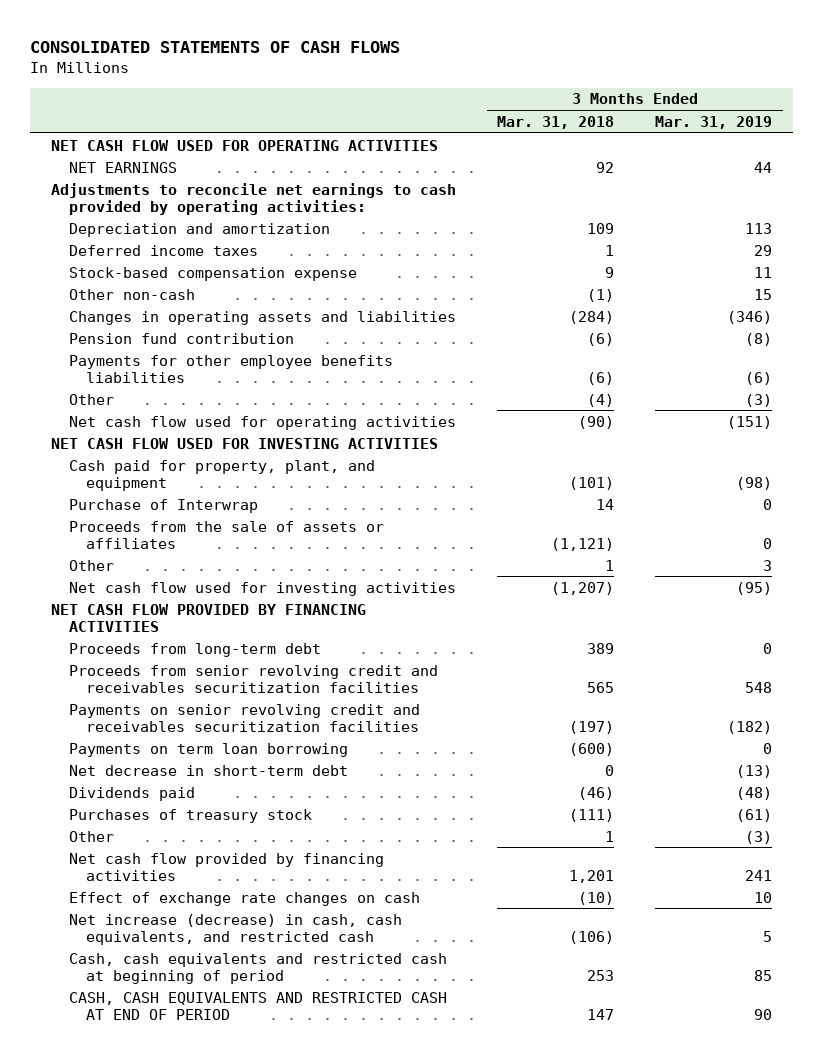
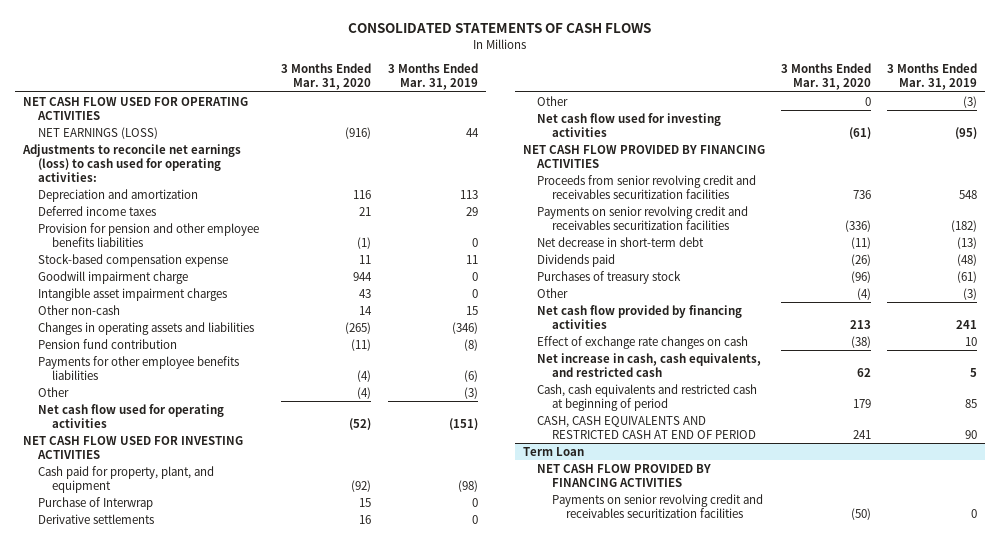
[497,115,615,129] Mar. 31, 2018 -> none
none -> [281,63,372,91] 3 Months Ended Mar. 31, 2020
[68,161,177,173] NET EARNINGS -> [37,126,158,139] NET EARNINGS (LOSS)
[50,182,456,215] Adjustments to reconcile net earnings to cash provided by operating activities: -> [22,143,242,182] Adjustments to reconcile net earnings (loss) to cash used for operating activities:
none -> [37,222,259,247] Provision for pension and other employee benefits liabilities
none -> [37,270,188,284] Goodwill impairment charge
none -> [37,287,227,301] Intangible asset impairment charges
[68,520,384,549] Proceeds from the sale of assets or affiliates -> none
none -> [37,513,154,524] Derivative settlements
[763,559,773,571] 3 -> [963,95,978,108] (3)
[68,642,321,657] Proceeds from long-term debt -> none
[68,742,348,757] Payments on term loan borrowing -> none
[68,913,402,945] Net increase (decrease) in cash, cash equivalents, and restricted cash -> [537,352,762,377] Net increase in cash, cash equivalents, and restricted cash
none -> [522,446,584,456] Term Loan
none -> [537,463,712,487] NET CASH FLOW PROVIDED BY FINANCING ACTIVITIES
none -> [551,493,763,518] Payments on senior revolving credit and receivables securitization facilities

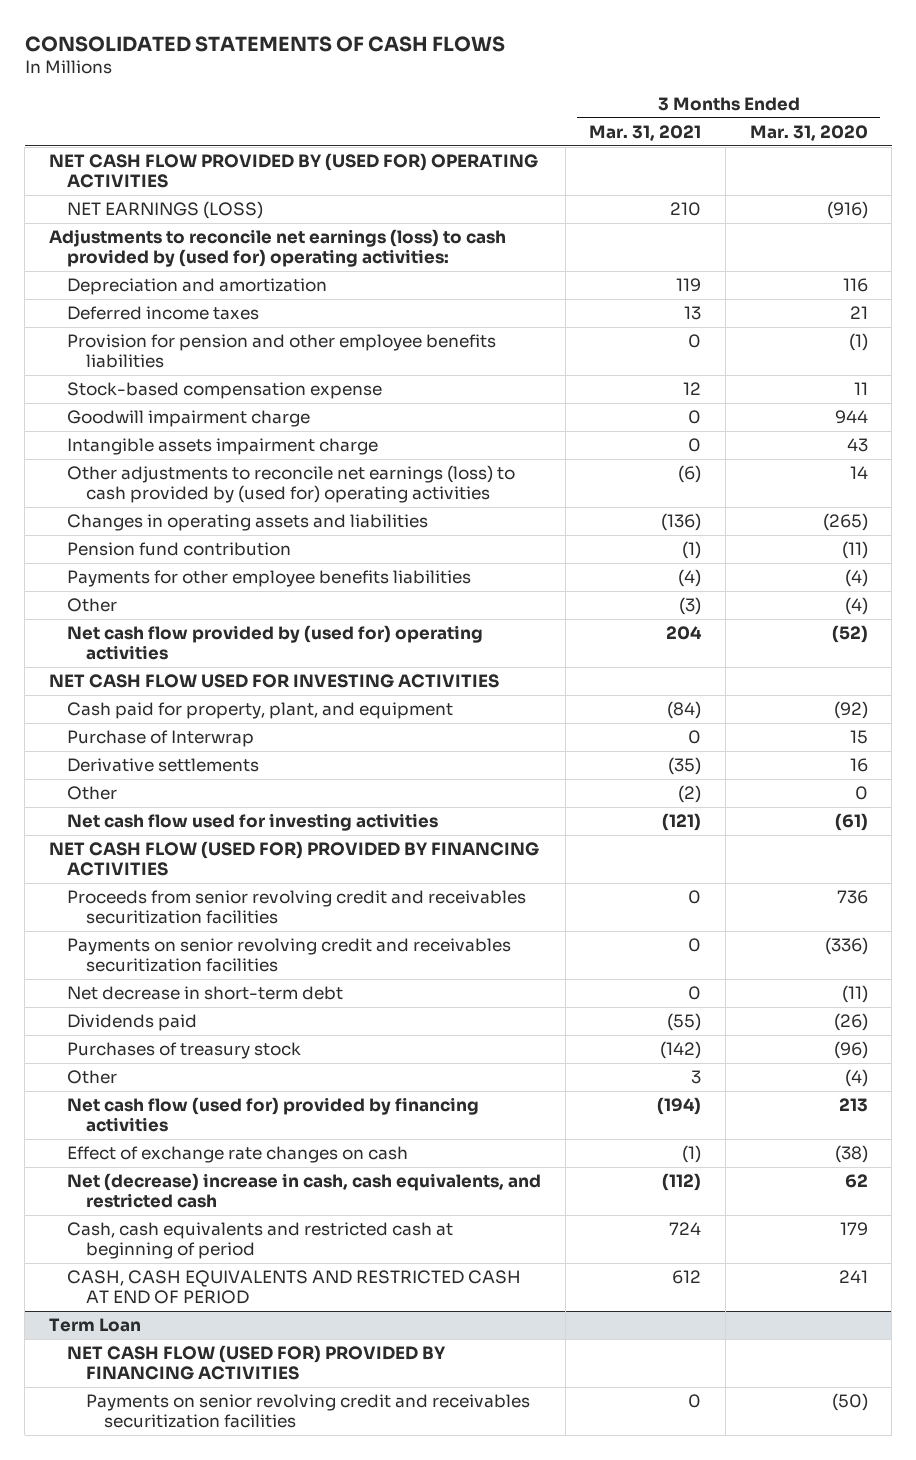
[387,63,478,91] 3 Months Ended Mar. 31, 2019 -> none
none -> [589,124,702,141] Mar. 31, 2021
[23,96,249,120] NET CASH FLOW USED FOR OPERATING ACTIVITIES -> [48,153,538,189] NET CASH FLOW PROVIDED BY (USED FOR) OPERATING ACTIVITIES
[22,143,242,182] Adjustments to reconcile net earnings (loss) to cash used for operating activities: -> [48,229,506,268] Adjustments to reconcile net earnings (loss) to cash provided by (used for) operating activities:
[37,287,227,301] Intangible asset impairment charges -> [67,438,379,456] Intangible assets impairment charge
[37,304,120,315] Other non-cash -> [67,465,516,504] Other adjustments to reconcile net earnings (loss) to cash provided by (used for) operating activities
[37,403,224,428] Net cash flow used for operating activities -> [67,625,484,661] Net cash flow provided by (used for) operating activities
[522,144,765,168] NET CASH FLOW PROVIDED BY FINANCING ACTIVITIES -> [48,841,539,877] NET CASH FLOW (USED FOR) PROVIDED BY FINANCING ACTIVITIES
[537,304,743,329] Net cash flow provided by financing activities -> [67,1097,480,1133] Net cash flow (used for) provided by financing activities
[537,352,762,377] Net increase in cash, cash equivalents, and restricted cash -> [67,1173,542,1209] Net (decrease) increase in cash, cash equivalents, and restricted cash
[537,463,712,487] NET CASH FLOW PROVIDED BY FINANCING ACTIVITIES -> [67,1345,447,1381] NET CASH FLOW (USED FOR) PROVIDED BY FINANCING ACTIVITIES

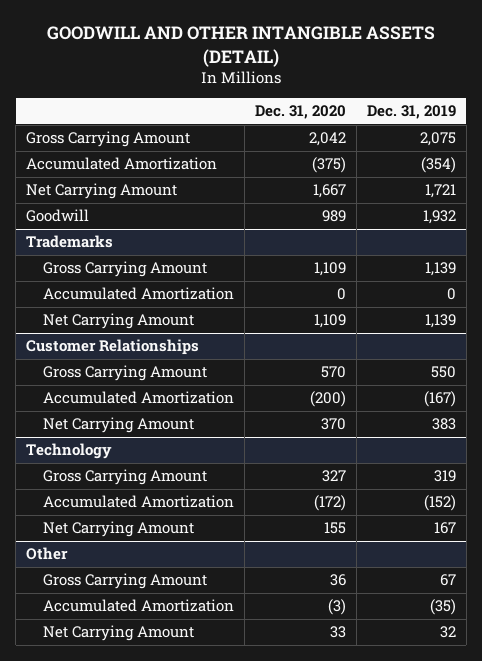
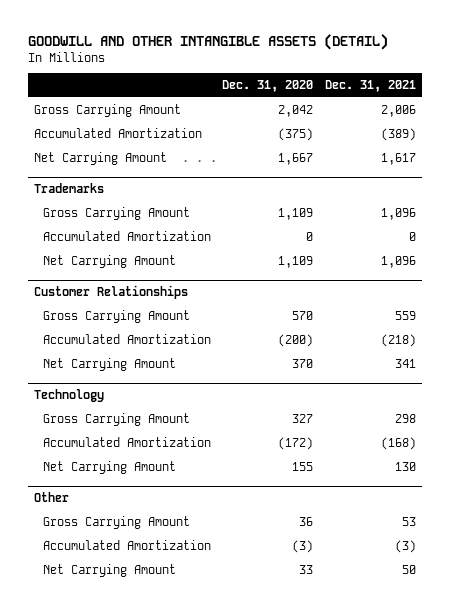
[366,105,456,120] Dec. 31, 2019 -> none
none -> [324,80,416,93] Dec. 31, 2021
[25,209,89,223] Goodwill -> none

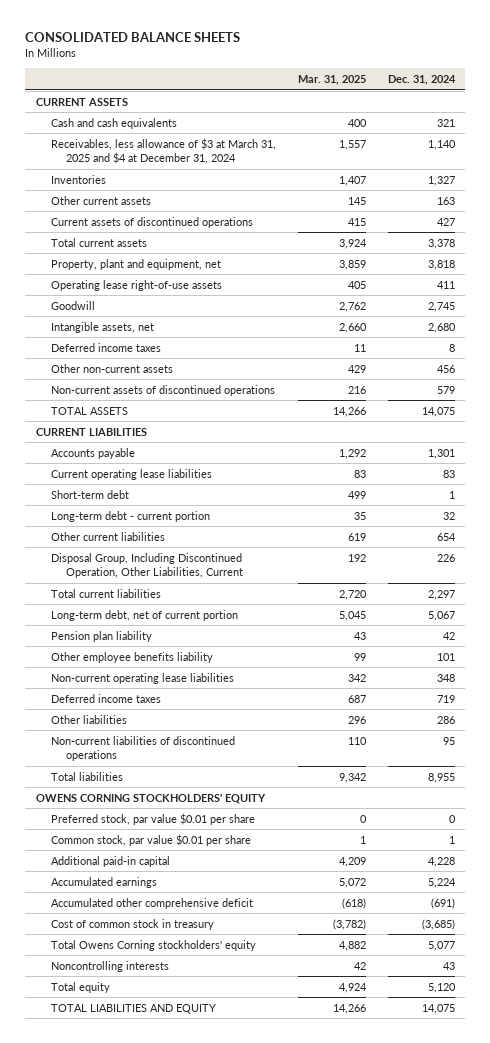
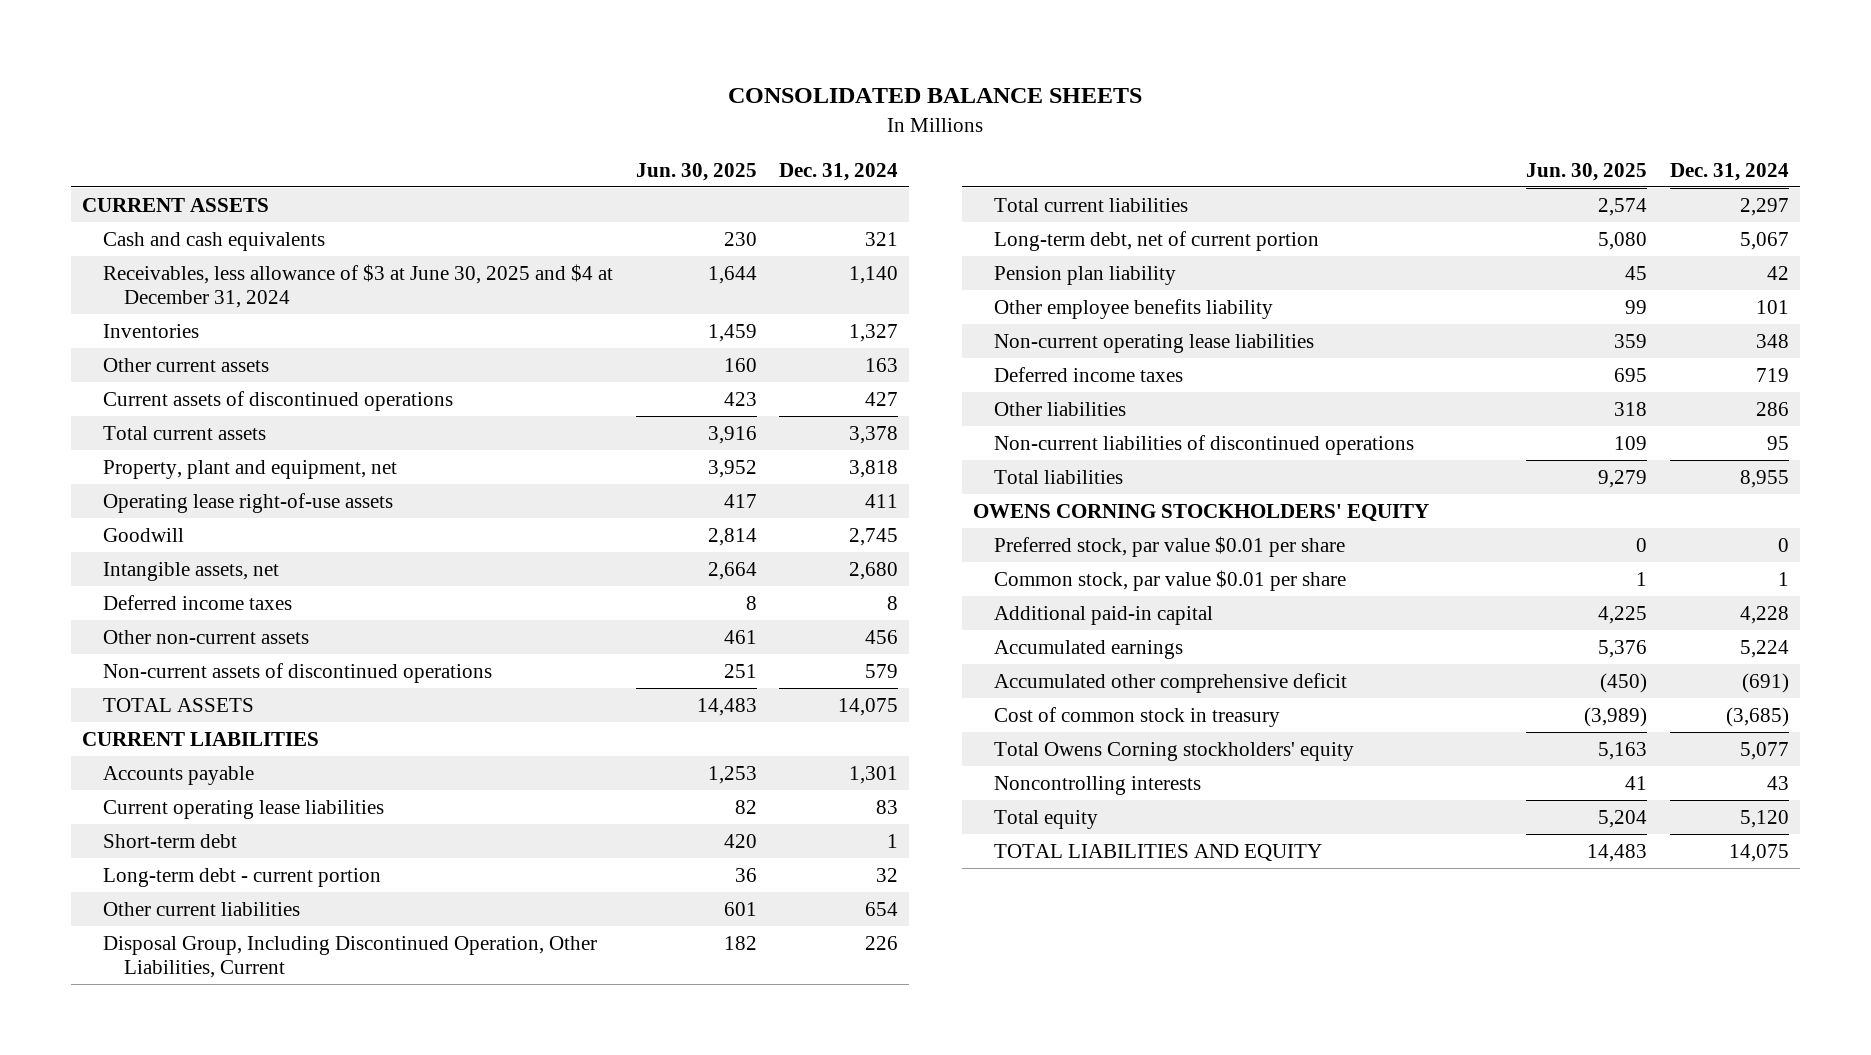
[297,75,366,86] Mar. 31, 2025 -> none
none -> [635,162,757,181] Jun. 30, 2025
[51,137,277,164] Receivables, less allowance of $3 at March 31, 2025 and $4 at December 31, 2024 -> [103,263,614,309] Receivables, less allowance of $3 at June 30, 2025 and $4 at December 31, 2024

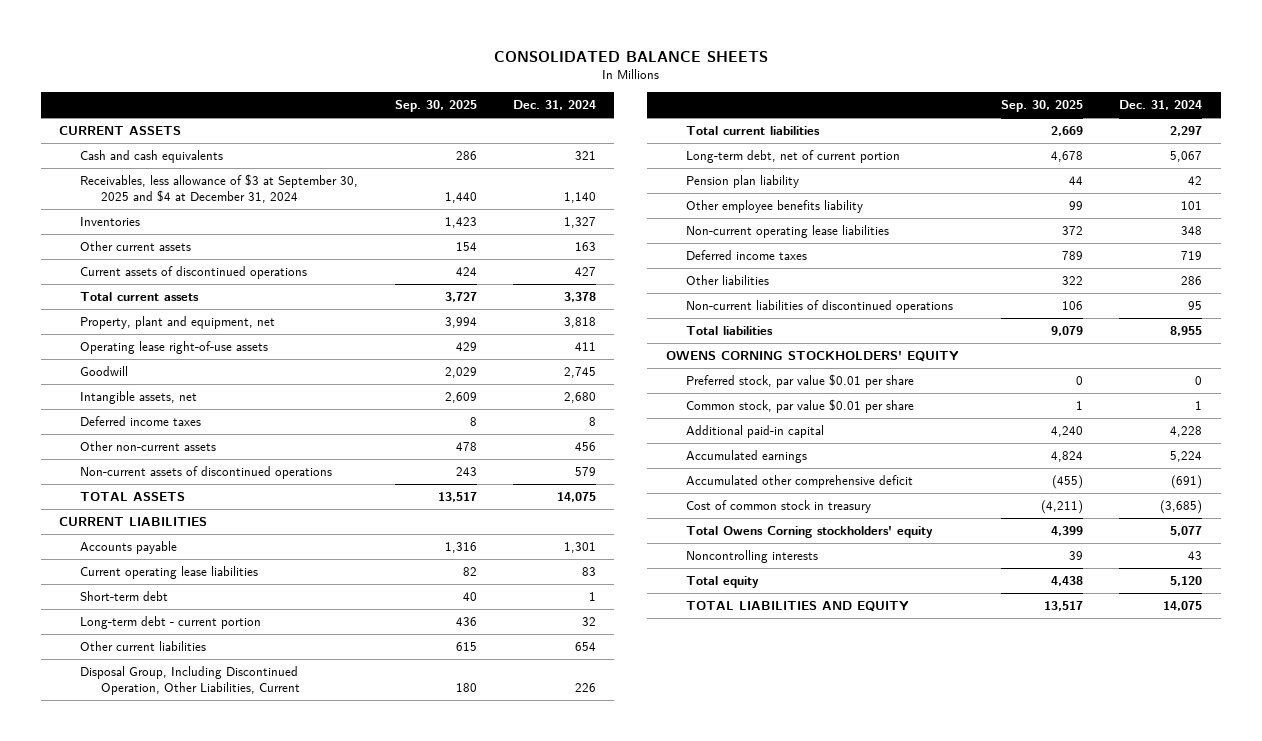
[635,162,757,181] Jun. 30, 2025 -> none
none -> [394,100,477,113] Sep. 30, 2025
[103,263,614,309] Receivables, less allowance of $3 at June 30, 2025 and $4 at December 31, 2024 -> [80,173,359,204] Receivables, less allowance of $3 at September 30, 2025 and $4 at December 31, 2024

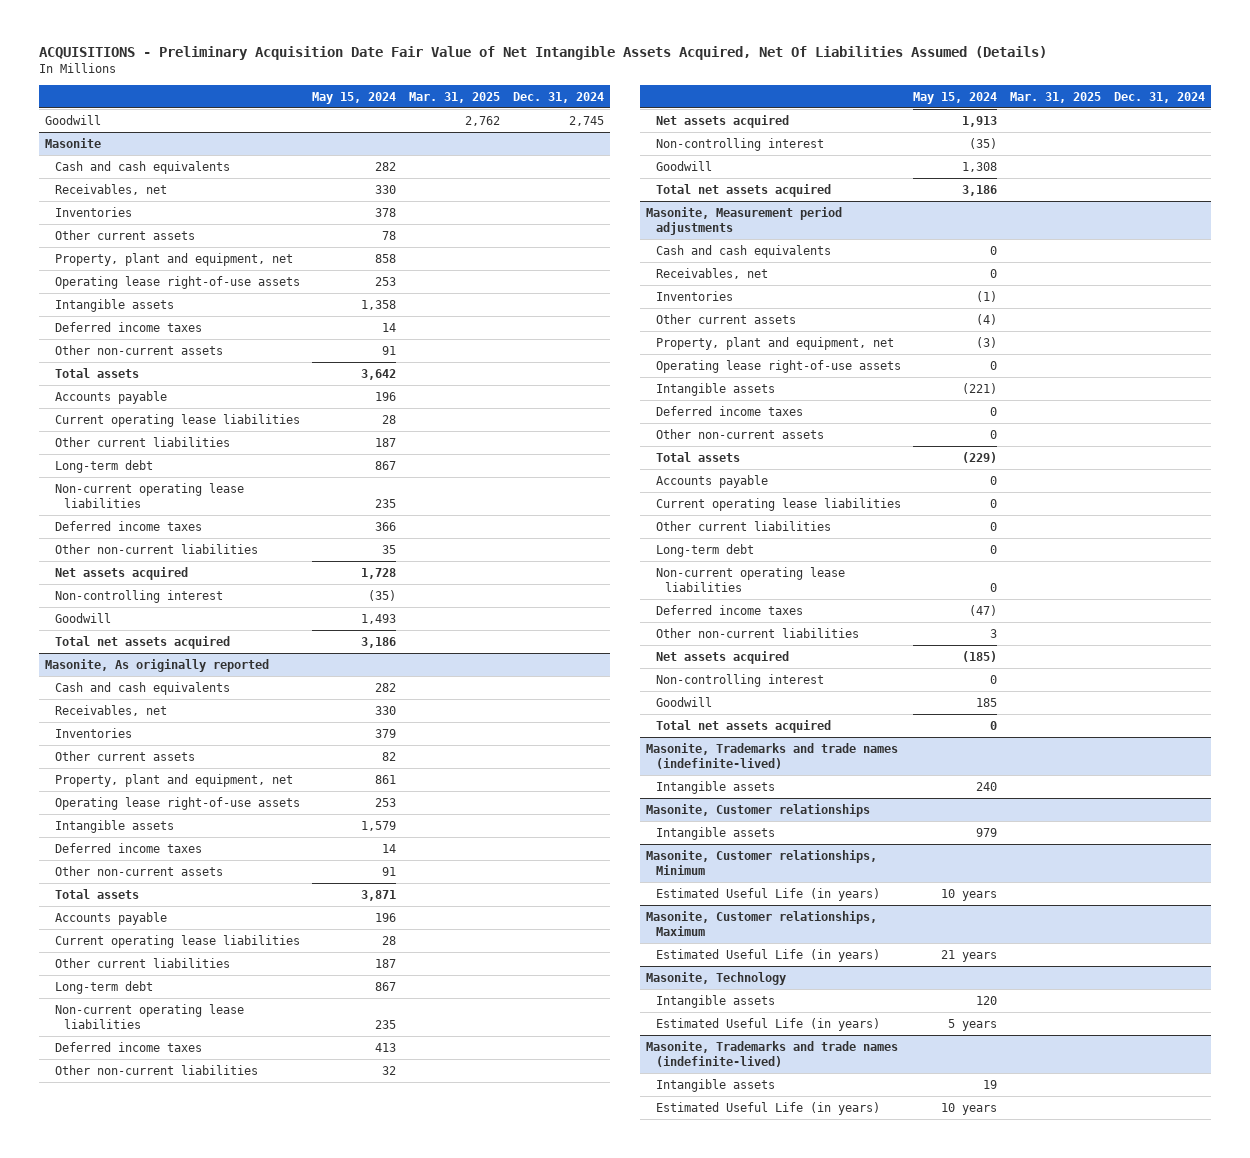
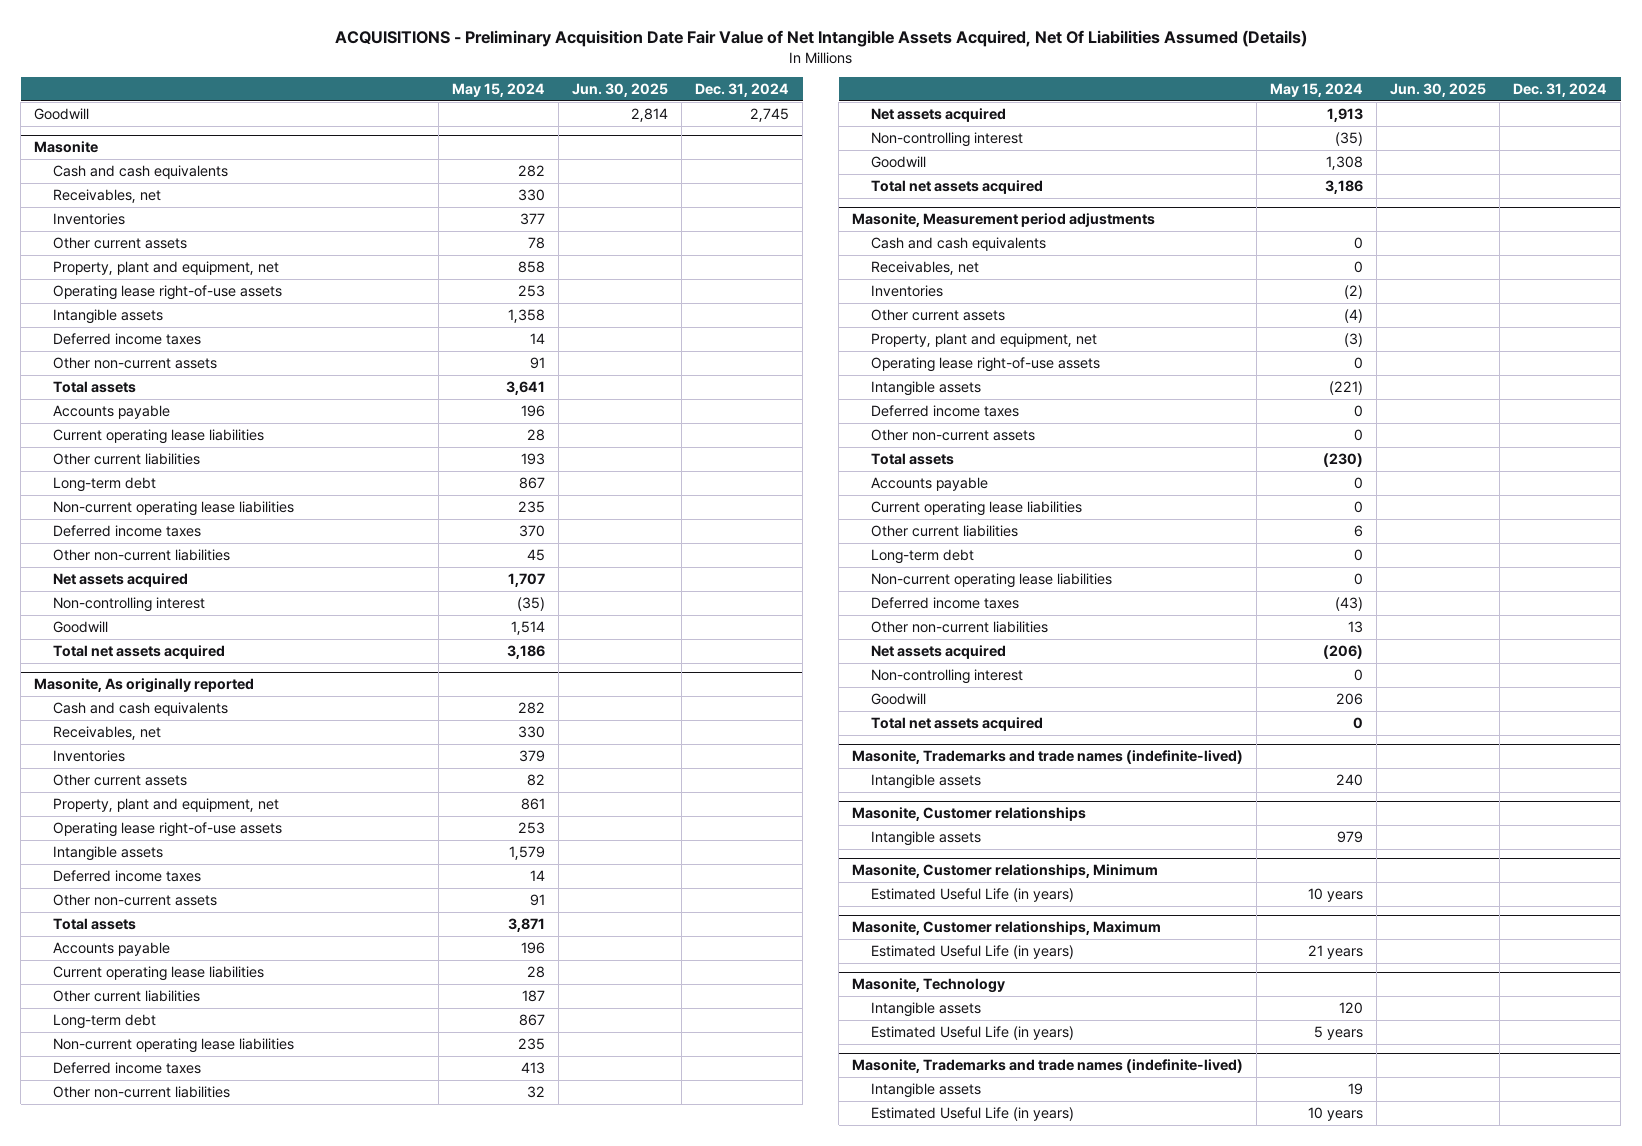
[408,91,500,103] Mar. 31, 2025 -> none
none -> [572,83,669,98] Jun. 30, 2025
[375,207,397,217] 378 -> [520,212,546,225] 377
[361,368,397,380] 3,642 -> [506,380,546,395] 3,641
[375,437,397,447] 187 -> [521,452,546,465] 193
[375,521,397,531] 366 -> [519,524,546,537] 370
[382,544,397,554] 35 -> [527,548,546,561] 45
[361,567,397,579] 1,728 -> [508,572,546,587] 1,707
[361,613,397,624] 1,493 -> [511,620,546,635] 1,514
[976,290,998,302] (1) -> [1344,284,1364,299] (2)
[962,451,998,463] (229) -> [1323,452,1364,467] (230)
[990,521,998,531] 0 -> [1354,524,1364,537] 6
[969,604,998,616] (47) -> [1335,596,1364,611] (43)
[990,628,998,638] 3 -> [1348,620,1364,633] 13
[962,650,998,662] (185) -> [1323,644,1364,659] (206)
[976,697,998,707] 185 -> [1336,692,1364,705] 206

